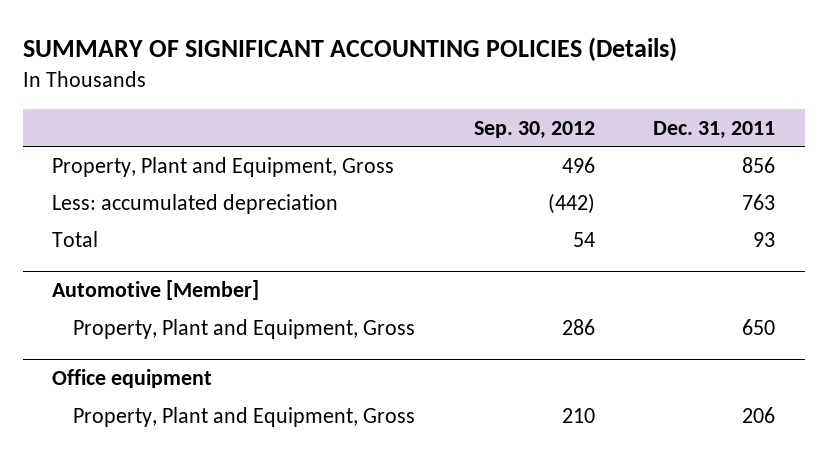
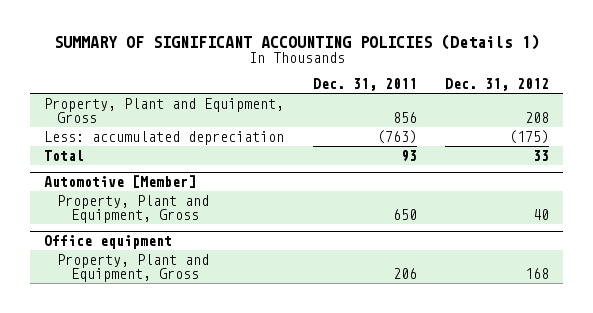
[22,37,677,62] SUMMARY OF SIGNIFICANT ACCOUNTING POLICIES (Details) -> [53,33,540,50] SUMMARY OF SIGNIFICANT ACCOUNTING POLICIES (Details 1)
[473,121,595,140] Sep. 30, 2012 -> none
none -> [445,78,550,92] Dec. 31, 2012
[742,193,776,210] 763 -> [376,129,417,144] (763)

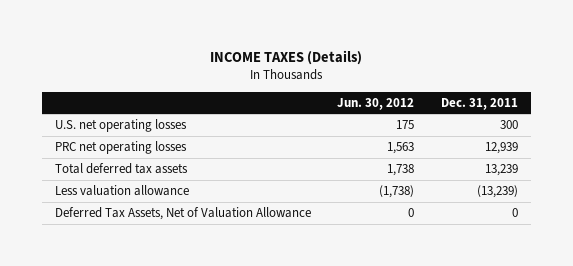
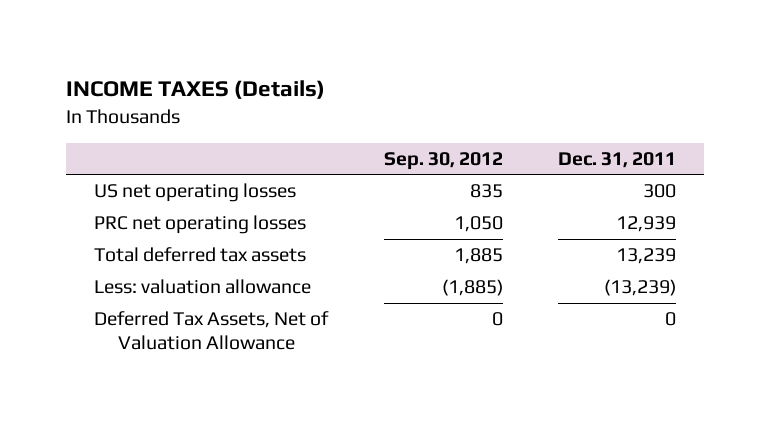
[337,97,415,110] Jun. 30, 2012 -> none
none -> [383,151,503,170] Sep. 30, 2012
[54,119,187,133] U.S. net operating losses -> [93,183,296,203] US net operating losses
[54,185,189,197] Less valuation allowance -> [93,279,311,295] Less: valuation allowance

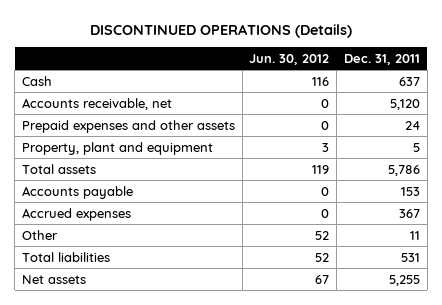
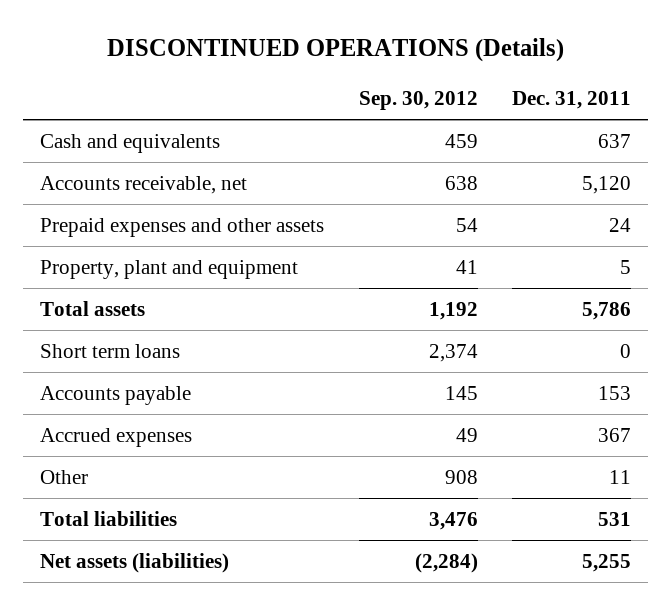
[249,53,330,65] Jun. 30, 2012 -> none
none -> [358,91,478,111] Sep. 30, 2012
[21,75,52,86] Cash -> [40,133,221,153] Cash and equivalents
none -> [40,343,181,358] Short term loans
[21,274,86,284] Net assets -> [40,552,230,573] Net assets (liabilities)

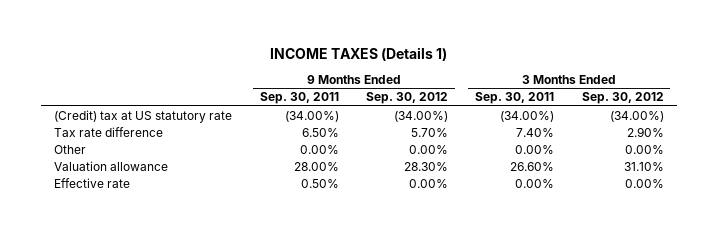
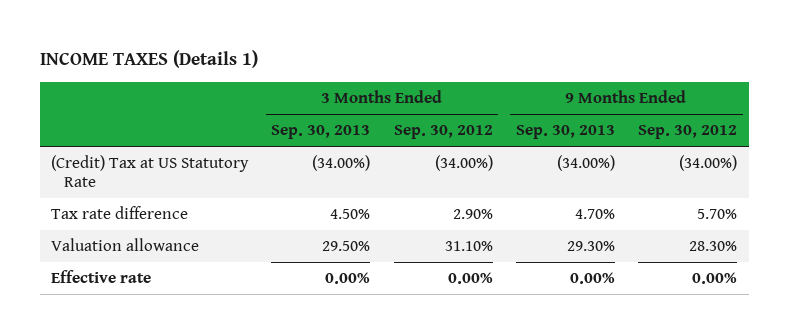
[259,92,339,105] Sep. 30, 2011 -> none
[475,92,555,105] Sep. 30, 2011 -> none
none -> [271,125,371,140] Sep. 30, 2013
none -> [515,125,615,140] Sep. 30, 2013
[54,109,233,123] (Credit) tax at US statutory rate -> [51,155,250,188] (Credit) Tax at US Statutory Rate
[54,144,87,154] Other -> none

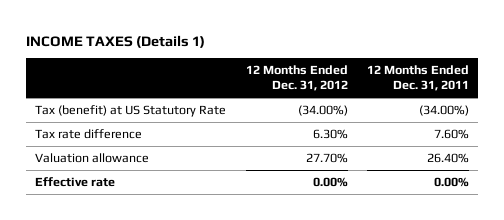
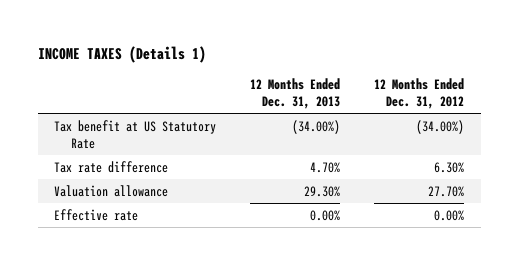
[366,65,469,92] 12 Months Ended Dec. 31, 2011 -> none
none -> [250,78,341,109] 12 Months Ended Dec. 31, 2013
[35,105,227,118] Tax (benefit) at US Statutory Rate -> [54,119,217,149] Tax benefit at US Statutory Rate

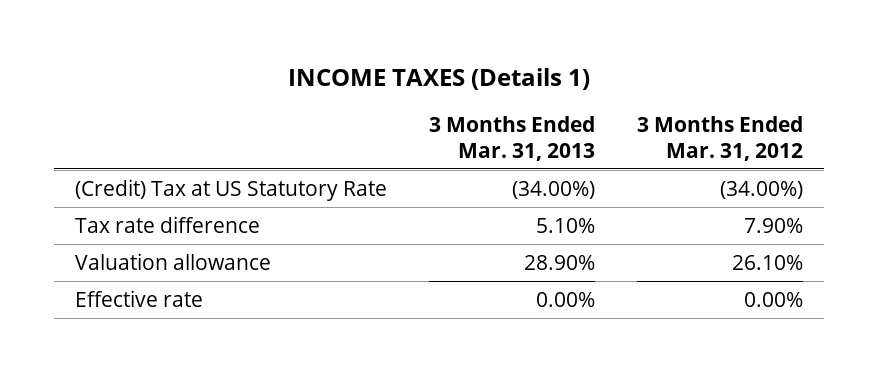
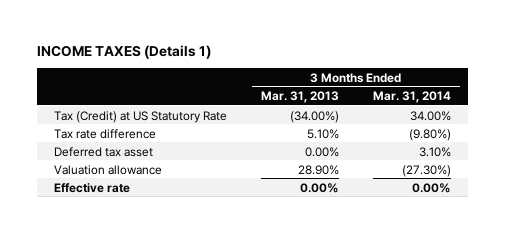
[637,115,804,161] 3 Months Ended Mar. 31, 2012 -> none
none -> [373,90,452,103] Mar. 31, 2014
[75,178,388,201] (Credit) Tax at US Statutory Rate -> [53,110,227,123] Tax (Credit) at US Statutory Rate
none -> [53,146,153,157] Deferred tax asset

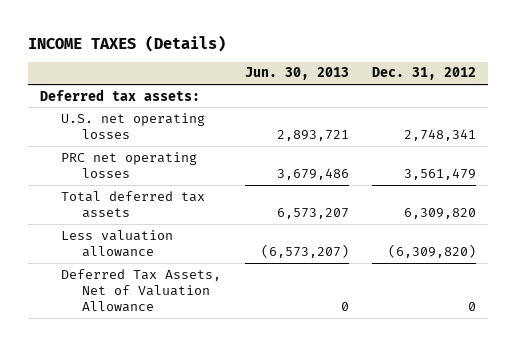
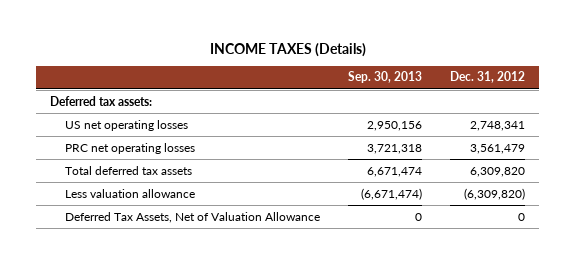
[244,67,349,81] Jun. 30, 2013 -> none
none -> [348,71,423,84] Sep. 30, 2013
[60,112,205,140] U.S. net operating losses -> [65,119,189,131] US net operating losses

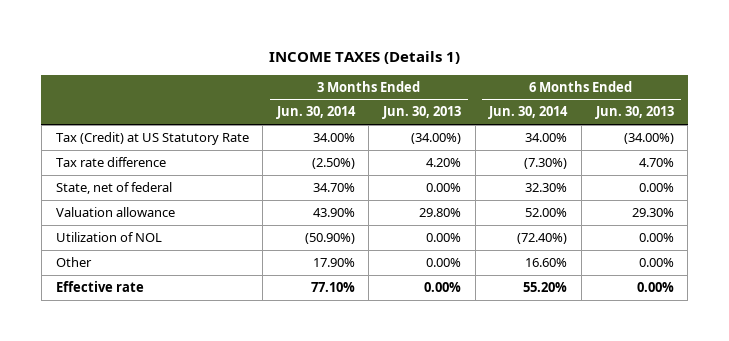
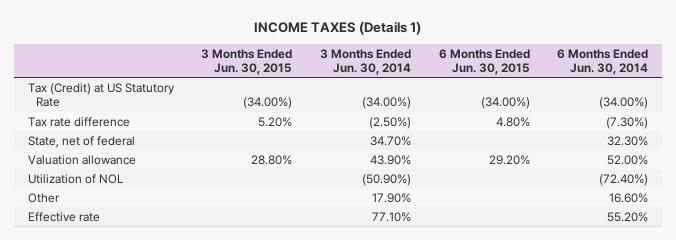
[382,106,462,120] Jun. 30, 2013 -> none
[594,106,674,120] Jun. 30, 2013 -> none
none -> [201,48,293,75] 3 Months Ended Jun. 30, 2015
none -> [438,48,530,75] 6 Months Ended Jun. 30, 2015
[312,133,355,143] 34.00% -> [361,97,411,110] (34.00%)
[525,133,568,143] 34.00% -> [599,97,649,110] (34.00%)

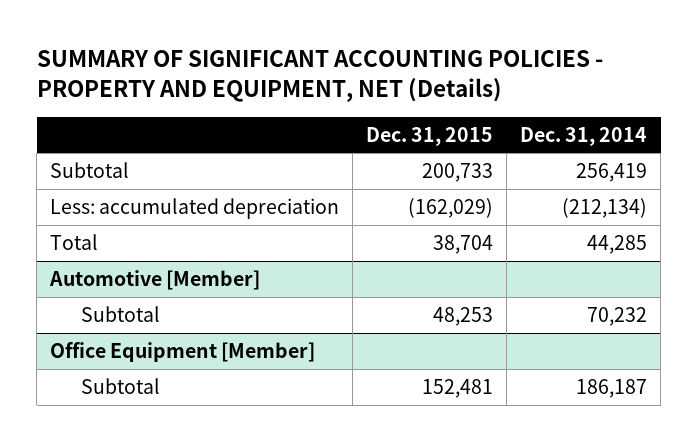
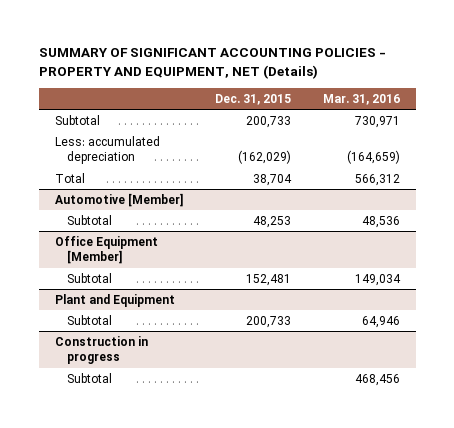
[520,126,648,146] Dec. 31, 2014 -> none
none -> [322,93,400,105] Mar. 31, 2016
none -> [54,293,175,307] Plant and Equipment
none -> [67,314,113,325] Subtotal
none -> [54,335,148,365] Construction in progress
none -> [67,372,113,383] Subtotal

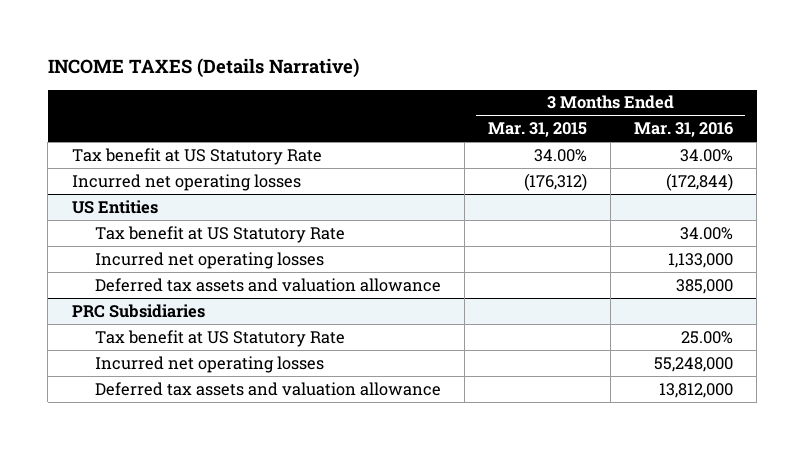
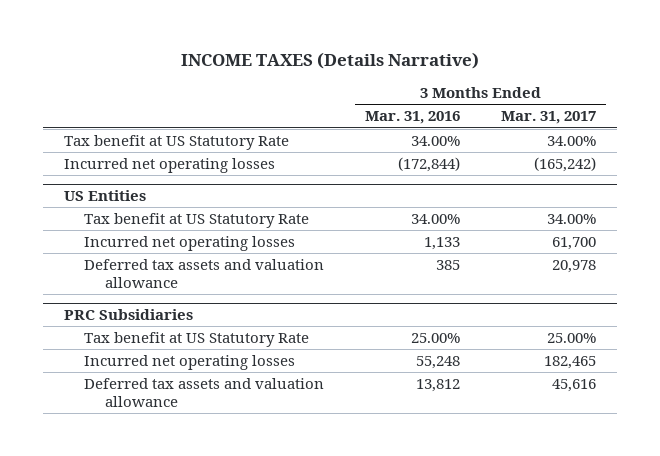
[488,122,588,138] Mar. 31, 2015 -> none
none -> [501,111,597,125] Mar. 31, 2017
[668,252,734,268] 1,133,000 -> [424,236,461,250] 1,133
[676,278,734,294] 385,000 -> [436,259,461,270] 385
[654,356,734,372] 55,248,000 -> [416,355,461,369] 55,248
[659,382,734,398] 13,812,000 -> [416,378,461,392] 13,812

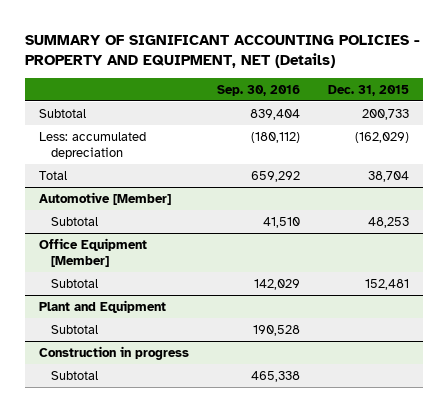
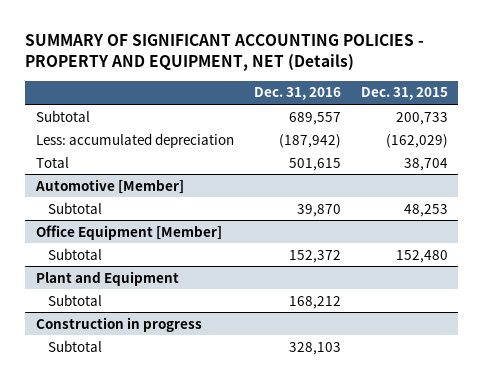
[216,84,300,96] Sep. 30, 2016 -> none
none -> [253,87,341,101] Dec. 31, 2016
[365,278,410,290] 152,481 -> [396,249,449,263] 152,480

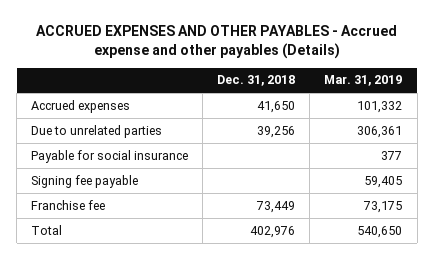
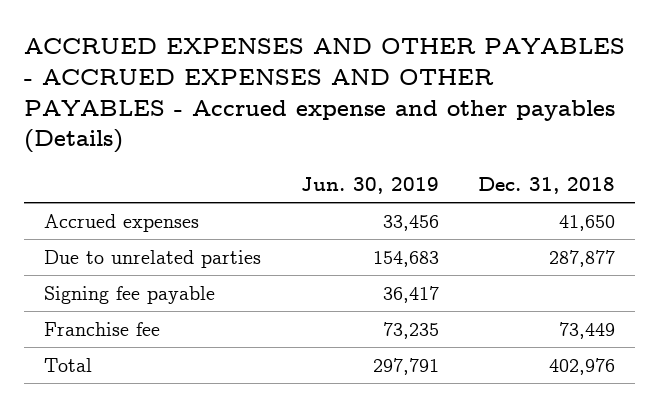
[35,25,397,60] ACCRUED EXPENSES AND OTHER PAYABLES - Accrued expense and other payables (Details) -> [23,38,625,154] ACCRUED EXPENSES AND OTHER PAYABLES - ACCRUED EXPENSES AND OTHER PAYABLES - Accrued expense and other payables (Details)
[324,75,403,87] Mar. 31, 2019 -> none
none -> [300,176,439,194] Jun. 30, 2019
[31,149,189,163] Payable for social insurance -> none
[257,125,296,138] 39,256 -> [549,249,616,267] 287,877

